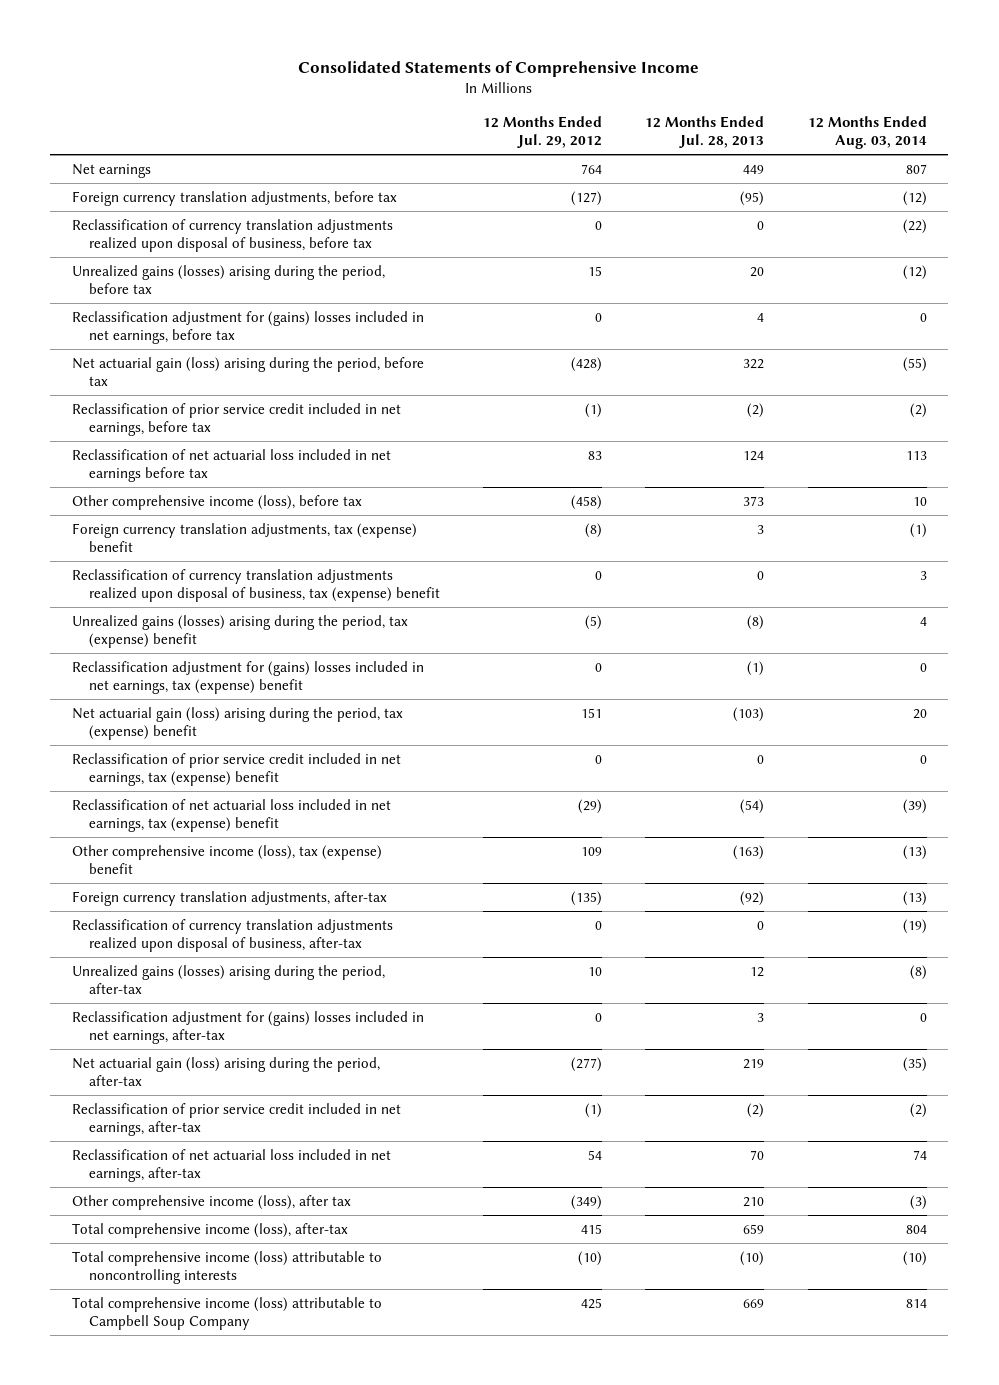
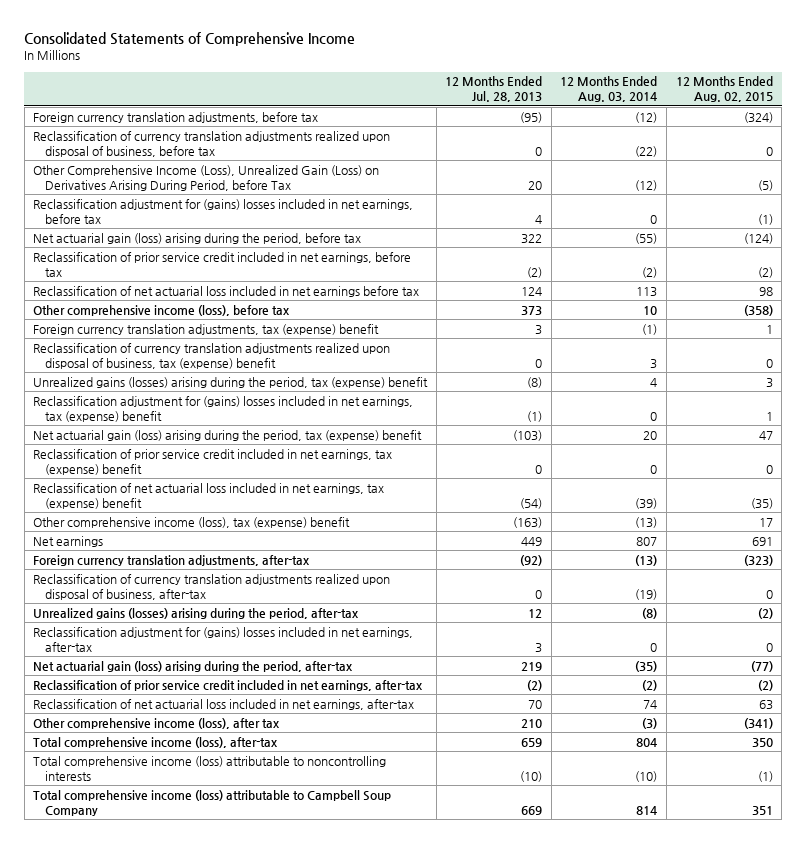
[483,116,603,148] 12 Months Ended Jul. 29, 2012 -> none
none -> [675,76,773,103] 12 Months Ended Aug. 02, 2015
[71,264,385,294] Unrealized gains (losses) arising during the period, before tax -> [33,164,380,191] Other Comprehensive Income (Loss), Unrealized Gain (Loss) on Derivatives Arising During Period, before Tax
[71,163,151,178] Net earnings -> [33,535,104,547] Net earnings

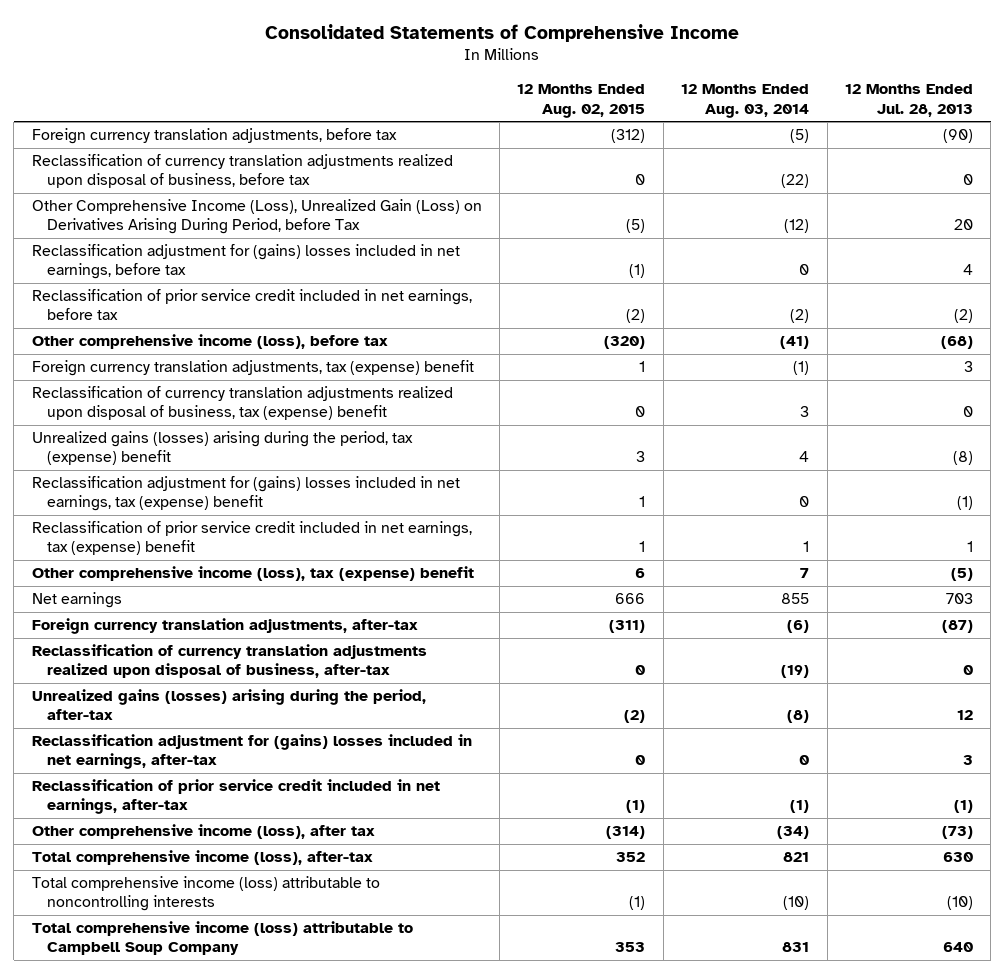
[520,111,543,123] (95) -> [943,129,974,144] (90)
[635,111,658,123] (12) -> [790,129,810,144] (5)
[743,111,773,123] (324) -> [611,129,646,144] (312)
[33,232,362,244] Net actuarial gain (loss) arising during the period, before tax -> none
[33,285,420,297] Reclassification of net actuarial loss included in net earnings before tax -> none
[521,305,543,315] 373 -> [941,336,974,350] (68)
[643,305,658,315] 10 -> [780,336,810,350] (41)
[743,304,773,316] (358) -> [604,336,646,350] (320)
[33,429,423,441] Net actuarial gain (loss) arising during the period, tax (expense) benefit -> none
[33,482,385,509] Reclassification of net actuarial loss included in net earnings, tax (expense) benefit -> none
[535,464,543,474] 0 -> [967,541,974,553] 1
[650,464,658,474] 0 -> [803,541,810,553] 1
[765,464,773,474] 0 -> [639,541,646,553] 1
[513,516,543,528] (163) -> [951,568,974,582] (5)
[635,516,658,528] (13) -> [800,568,810,579] 7
[758,517,773,527] 17 -> [635,568,646,579] 6
[521,536,543,546] 449 -> [946,593,974,605] 703
[636,536,658,546] 807 -> [781,593,810,605] 855
[751,536,773,546] 691 -> [615,593,646,605] 666
[520,554,543,566] (92) -> [942,620,974,634] (87)
[635,554,658,566] (13) -> [787,620,810,634] (6)
[743,554,773,566] (323) -> [609,620,646,634] (311)
[33,660,354,672] Net actuarial gain (loss) arising during the period, after-tax -> none
[33,698,415,710] Reclassification of net actuarial loss included in net earnings, after-tax -> none
[527,679,543,691] (2) -> [954,800,974,814] (1)
[642,679,658,691] (2) -> [790,800,810,814] (1)
[757,679,773,691] (2) -> [626,800,646,814] (1)
[521,718,543,728] 210 -> [942,826,974,840] (73)
[642,717,658,729] (3) -> [777,826,810,840] (34)
[743,717,773,729] (341) -> [606,826,646,840] (314)
[521,737,543,747] 659 -> [943,852,974,863] 630
[636,737,658,747] 804 -> [783,852,810,863] 821
[751,737,773,747] 350 -> [616,852,646,863] 352
[521,805,543,815] 669 -> [943,942,974,953] 640
[636,805,658,815] 814 -> [782,942,810,953] 831
[751,805,773,815] 351 -> [615,942,646,953] 353

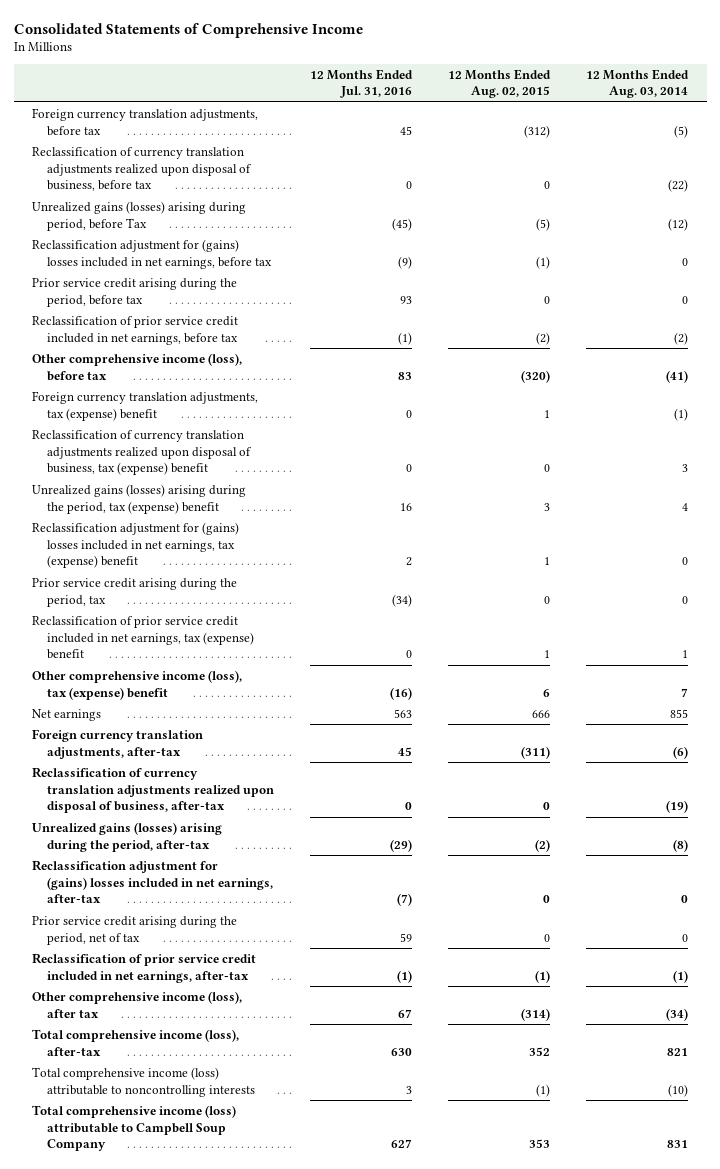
[845,84,974,117] 12 Months Ended Jul. 28, 2013 -> none
none -> [310,68,414,99] 12 Months Ended Jul. 31, 2016
[31,199,482,235] Other Comprehensive Income (Loss), Unrealized Gain (Loss) on Derivatives Arising During Period, before Tax -> [31,200,246,231] Unrealized gains (losses) arising during period, before Tax
none -> [31,277,237,307] Prior service credit arising during the period, before tax
none -> [31,577,237,607] Prior service credit arising during the period, tax
none -> [31,915,237,945] Prior service credit arising during the period, net of tax

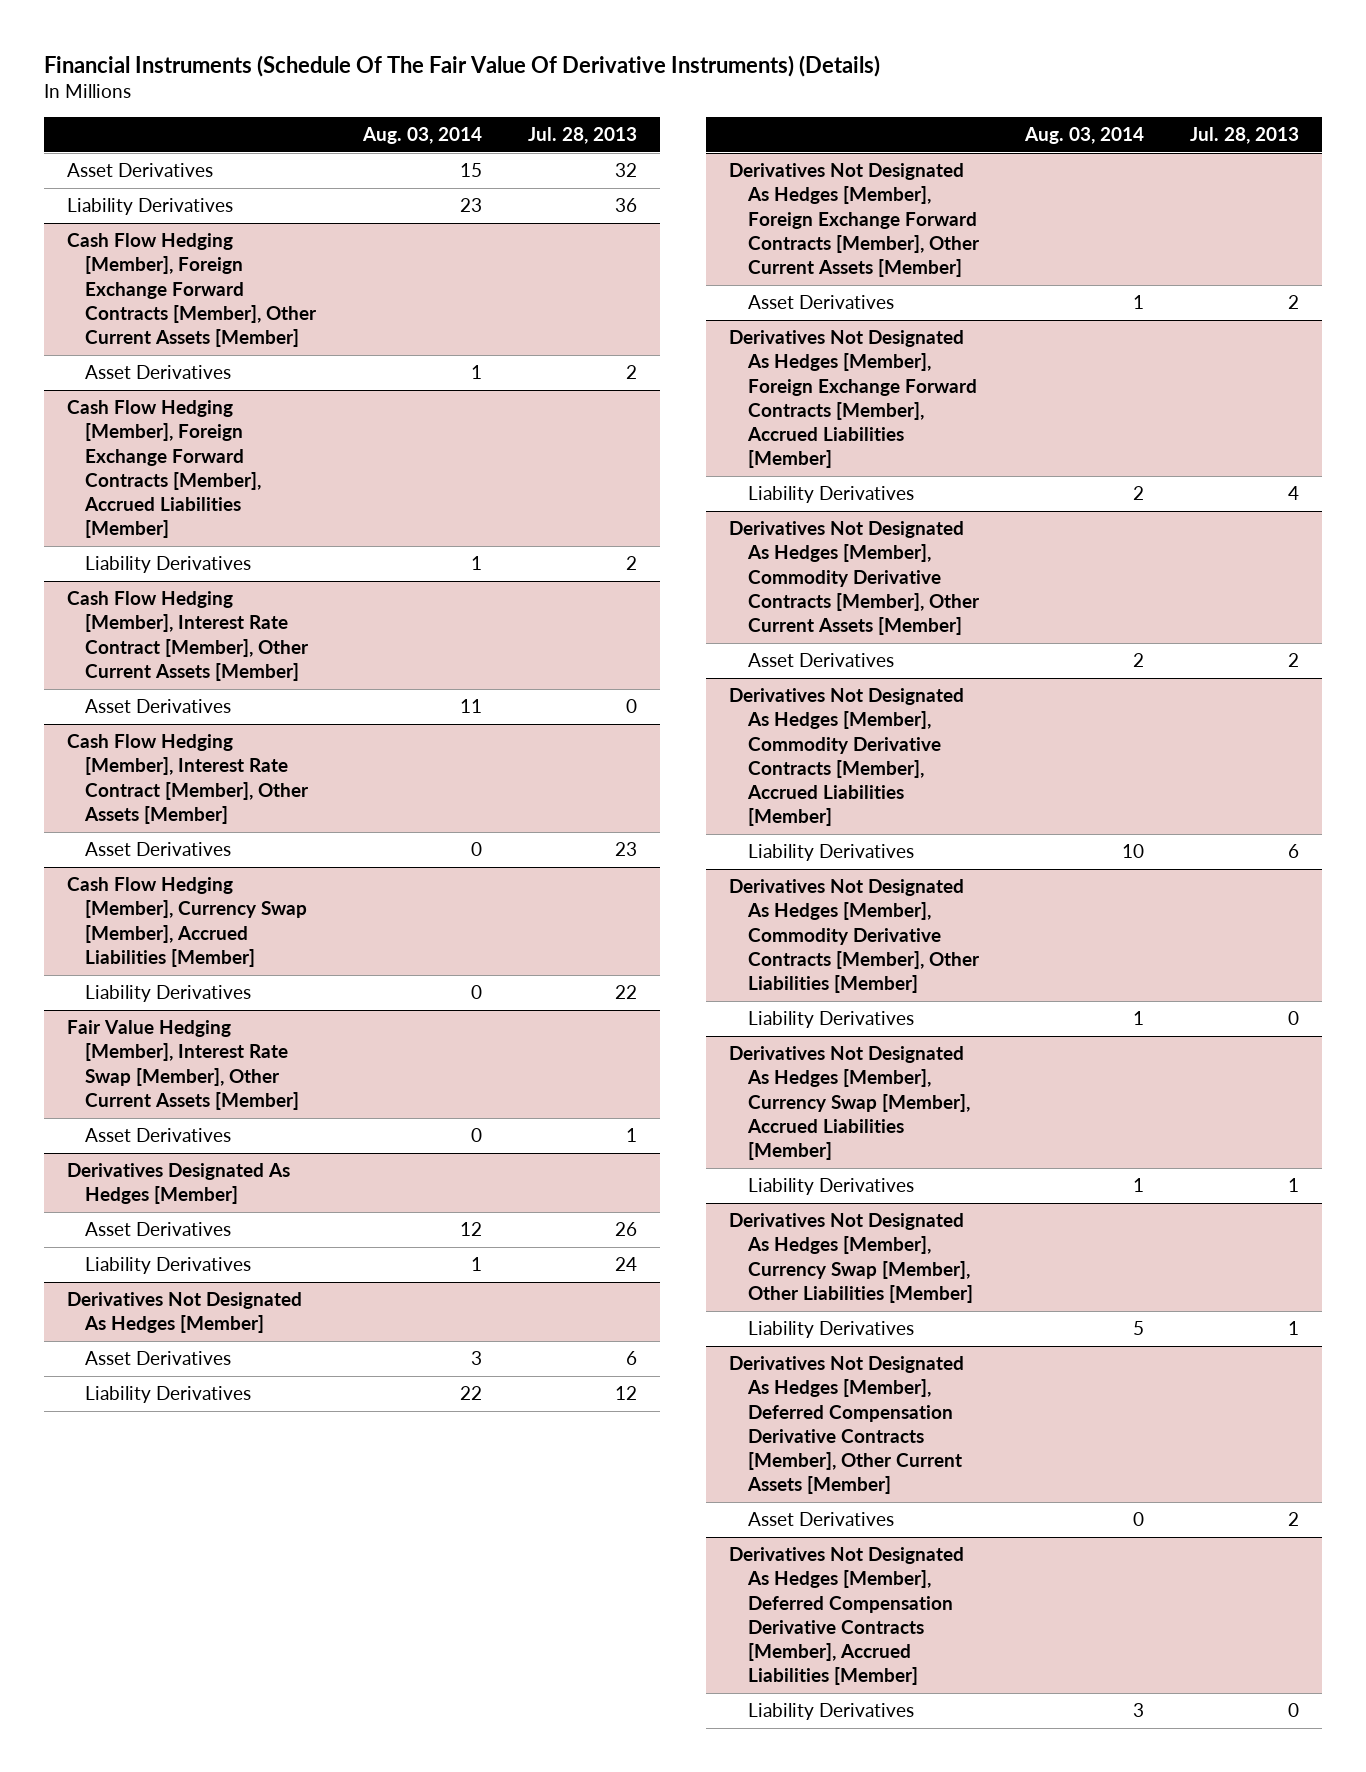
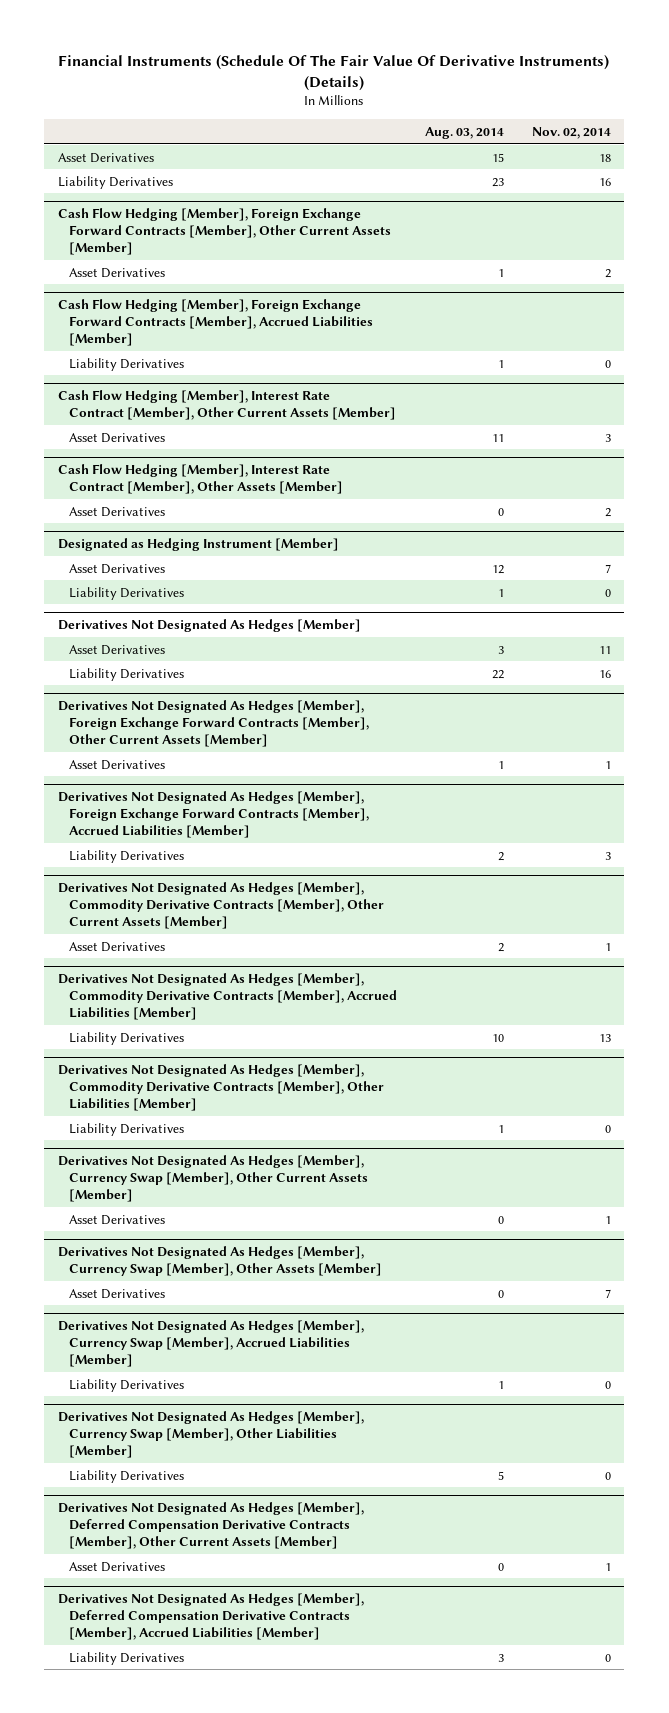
[527,126,637,144] Jul. 28, 2013 -> none
none -> [531,126,611,139] Nov. 02, 2014
[66,877,308,967] Cash Flow Hedging [Member], Currency Swap [Member], Accrued Liabilities [Member] -> none
[85,985,252,1003] Liability Derivatives -> none
[66,1020,300,1110] Fair Value Hedging [Member], Interest Rate Swap [Member], Other Current Assets [Member] -> none
[85,1128,232,1143] Asset Derivatives -> none
[66,1163,290,1205] Derivatives Designated As Hedges [Member] -> none
none -> [58,538,340,552] Designated as Hedging Instrument [Member]
none -> [58,1155,369,1203] Derivatives Not Designated As Hedges [Member], Currency Swap [Member], Other Current Assets [Member]
none -> [69,1214,166,1225] Asset Derivatives
none -> [58,1246,383,1277] Derivatives Not Designated As Hedges [Member], Currency Swap [Member], Other Assets [Member]
none -> [69,1288,166,1299] Asset Derivatives

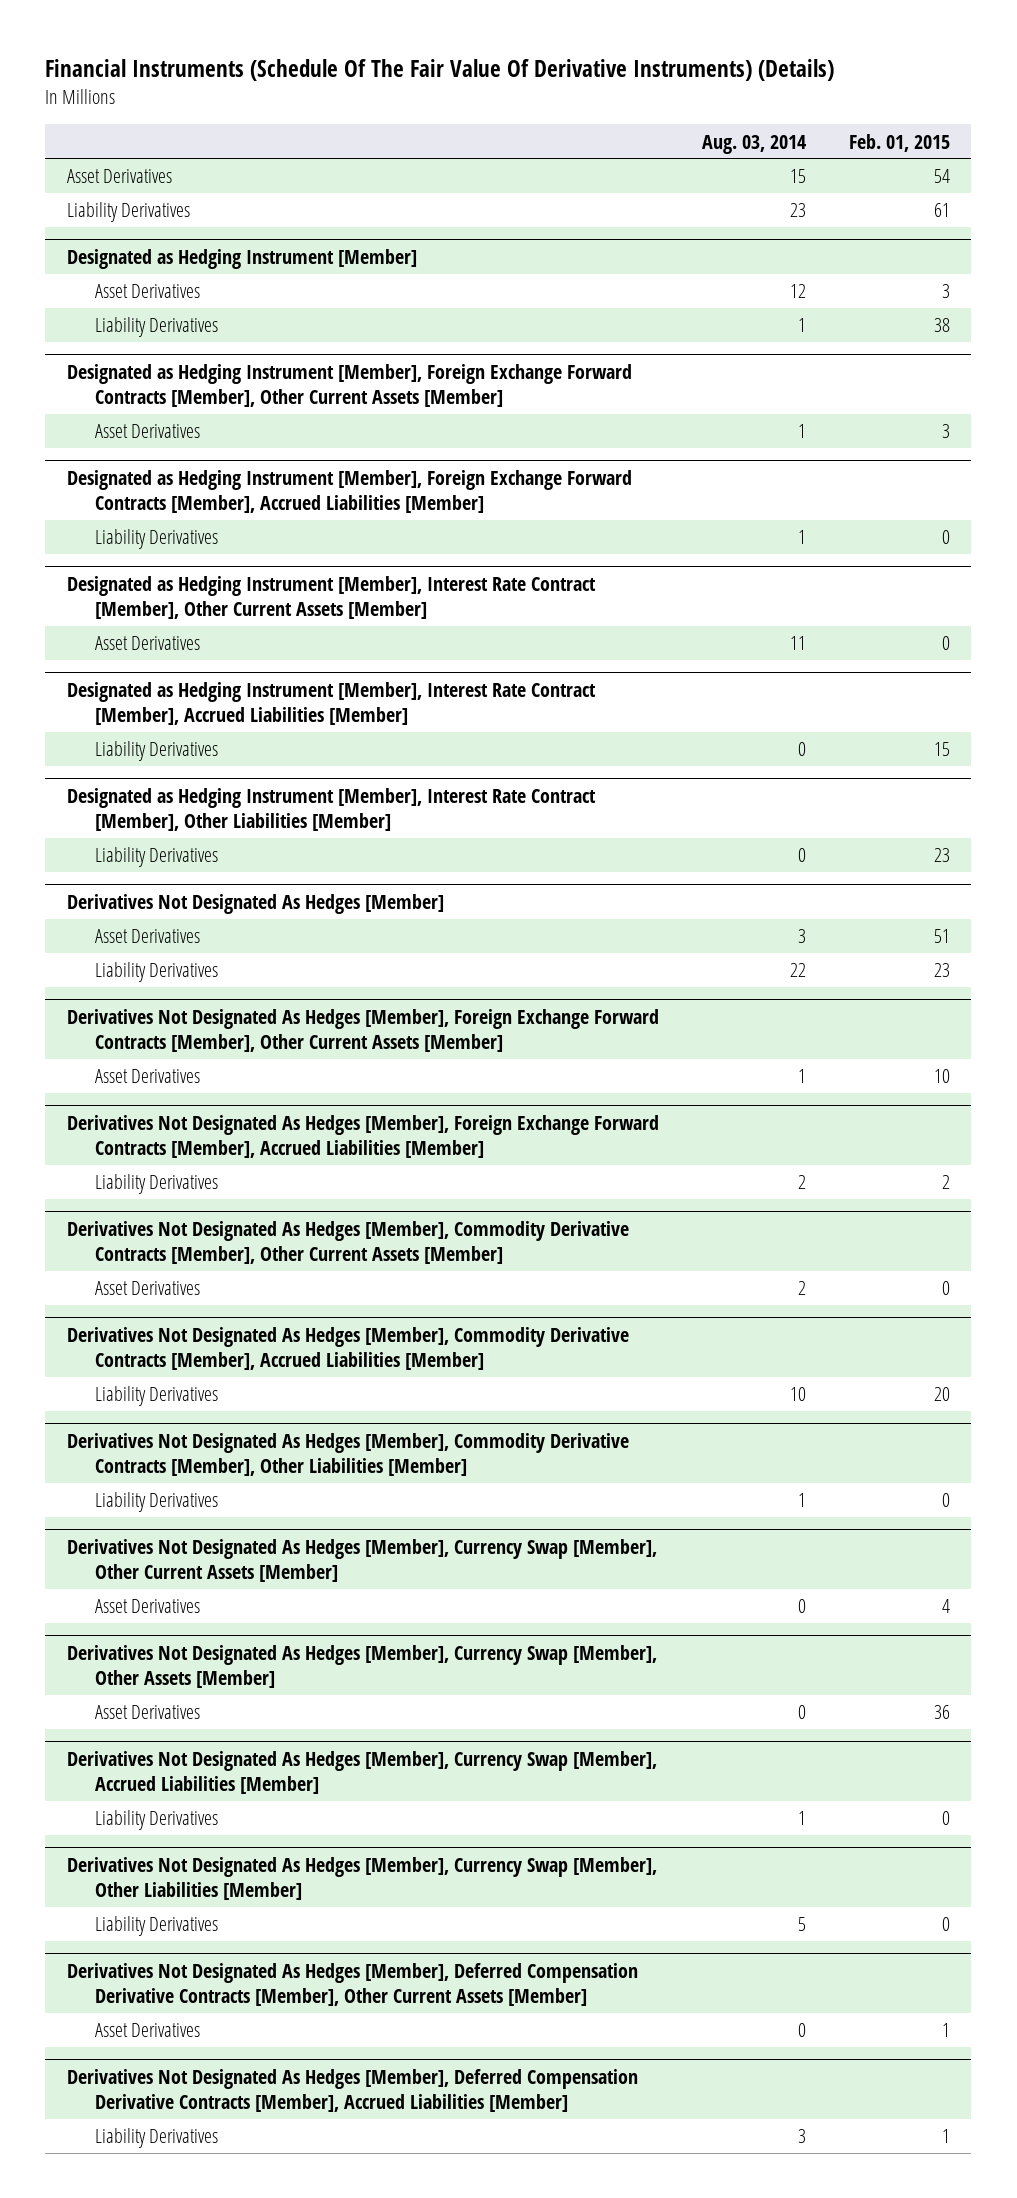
[531,126,611,139] Nov. 02, 2014 -> none
none -> [848,133,950,152] Feb. 01, 2015
[58,208,392,256] Cash Flow Hedging [Member], Foreign Exchange Forward Contracts [Member], Other Current Assets [Member] -> none
[69,267,166,278] Asset Derivatives -> none
[58,299,374,347] Cash Flow Hedging [Member], Foreign Exchange Forward Contracts [Member], Accrued Liabilities [Member] -> none
[69,357,185,371] Liability Derivatives -> none
[58,390,397,421] Cash Flow Hedging [Member], Interest Rate Contract [Member], Other Current Assets [Member] -> none
[69,432,166,443] Asset Derivatives -> none
[58,464,344,495] Cash Flow Hedging [Member], Interest Rate Contract [Member], Other Assets [Member] -> none
[69,506,166,517] Asset Derivatives -> none
none -> [66,363,632,407] Designated as Hedging Instrument [Member], Foreign Exchange Forward Contracts [Member], Other Current Assets [Member]
none -> [95,424,201,439] Asset Derivatives
none -> [66,469,632,513] Designated as Hedging Instrument [Member], Foreign Exchange Forward Contracts [Member], Accrued Liabilities [Member]
none -> [95,529,219,550] Liability Derivatives
none -> [66,575,596,619] Designated as Hedging Instrument [Member], Interest Rate Contract [Member], Other Current Assets [Member]
none -> [95,636,201,651] Asset Derivatives
none -> [66,681,596,725] Designated as Hedging Instrument [Member], Interest Rate Contract [Member], Accrued Liabilities [Member]
none -> [95,741,219,762] Liability Derivatives
none -> [66,787,596,831] Designated as Hedging Instrument [Member], Interest Rate Contract [Member], Other Liabilities [Member]
none -> [95,847,219,868] Liability Derivatives

